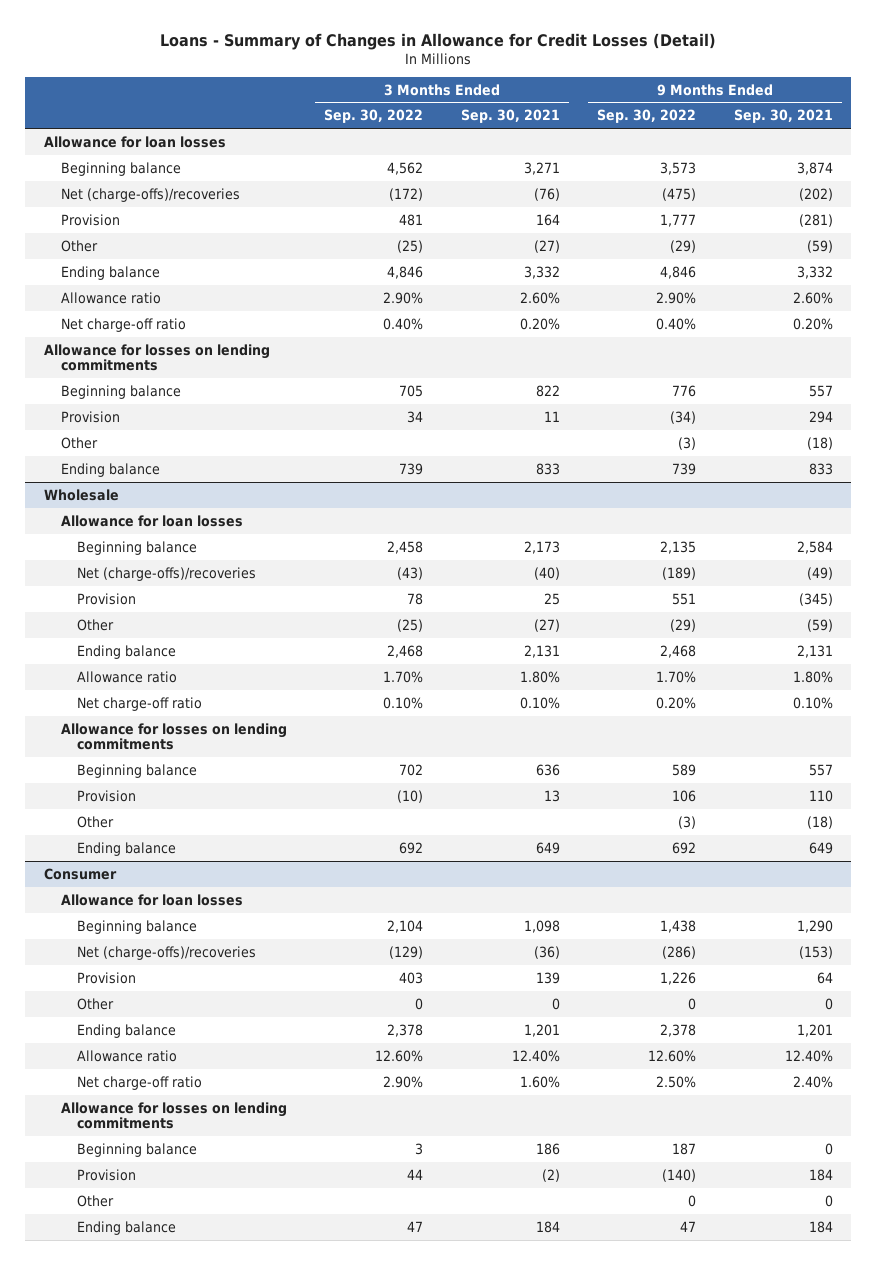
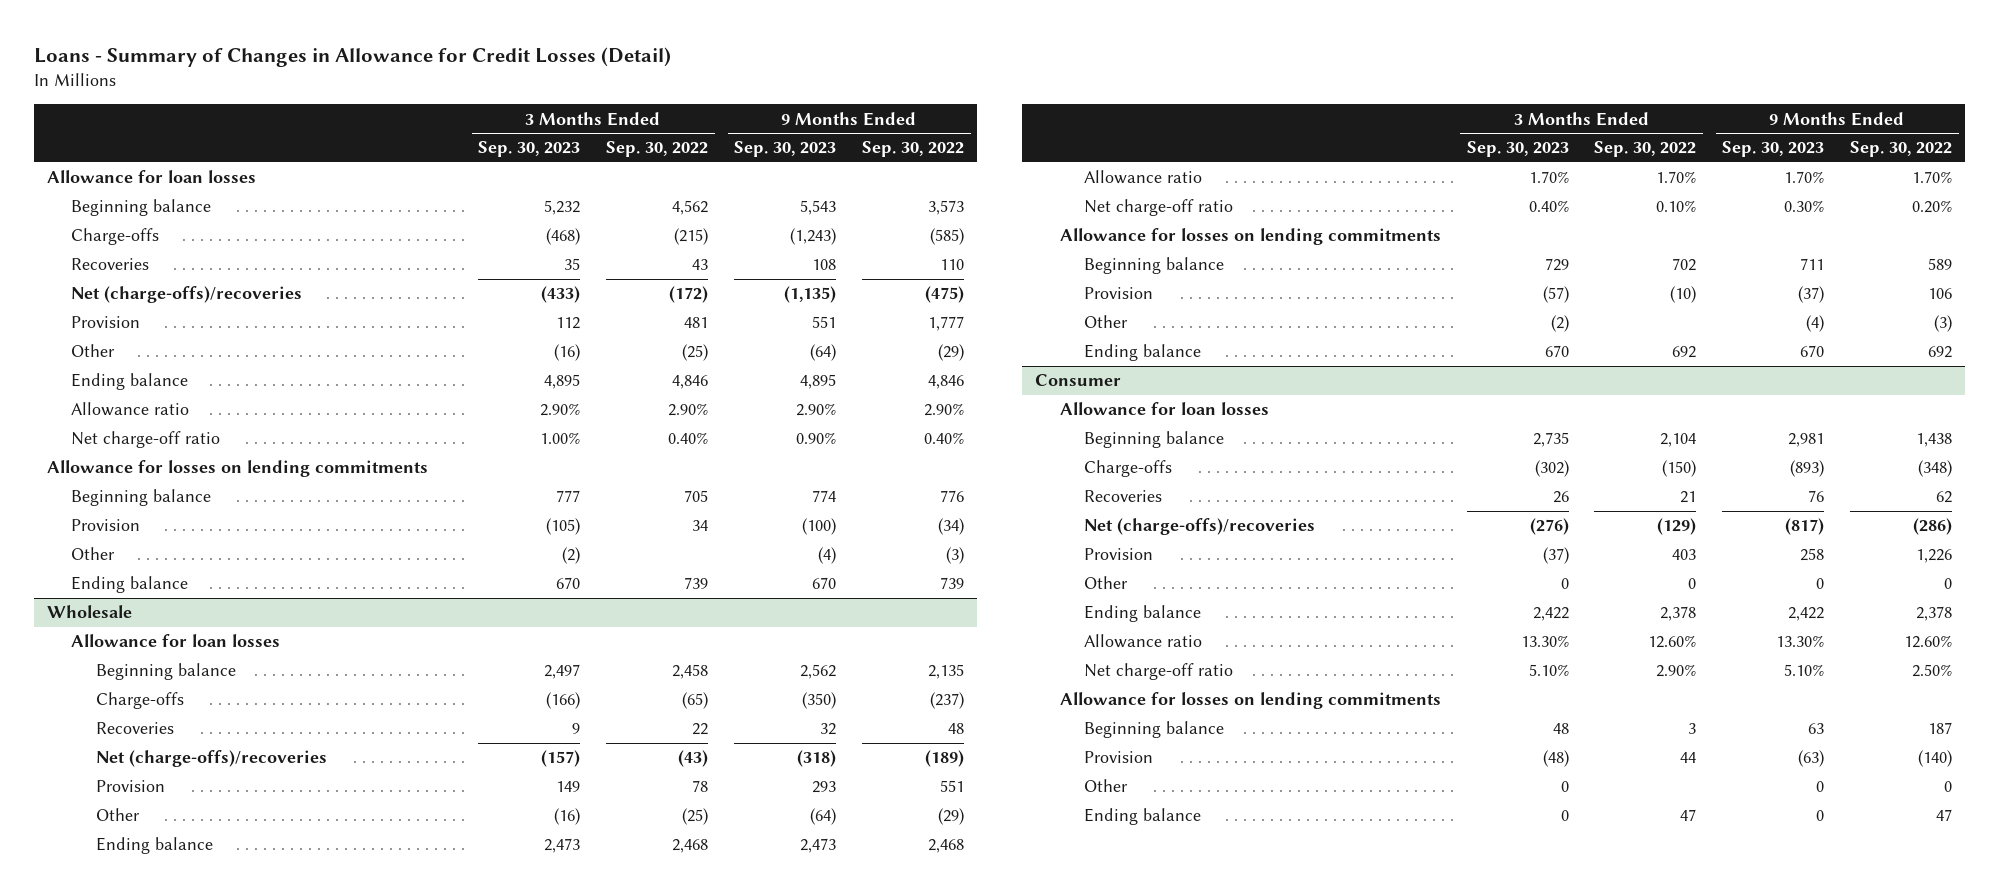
[460,109,560,124] Sep. 30, 2021 -> none
[733,109,833,124] Sep. 30, 2021 -> none
none -> [478,141,581,158] Sep. 30, 2023
none -> [734,141,837,158] Sep. 30, 2023
none -> [71,228,160,246] Charge-offs
none -> [71,258,150,271] Recoveries
none -> [95,692,184,710] Charge-offs
none -> [95,722,174,735] Recoveries
none -> [1083,460,1172,478] Charge-offs
none -> [1083,490,1162,503] Recoveries

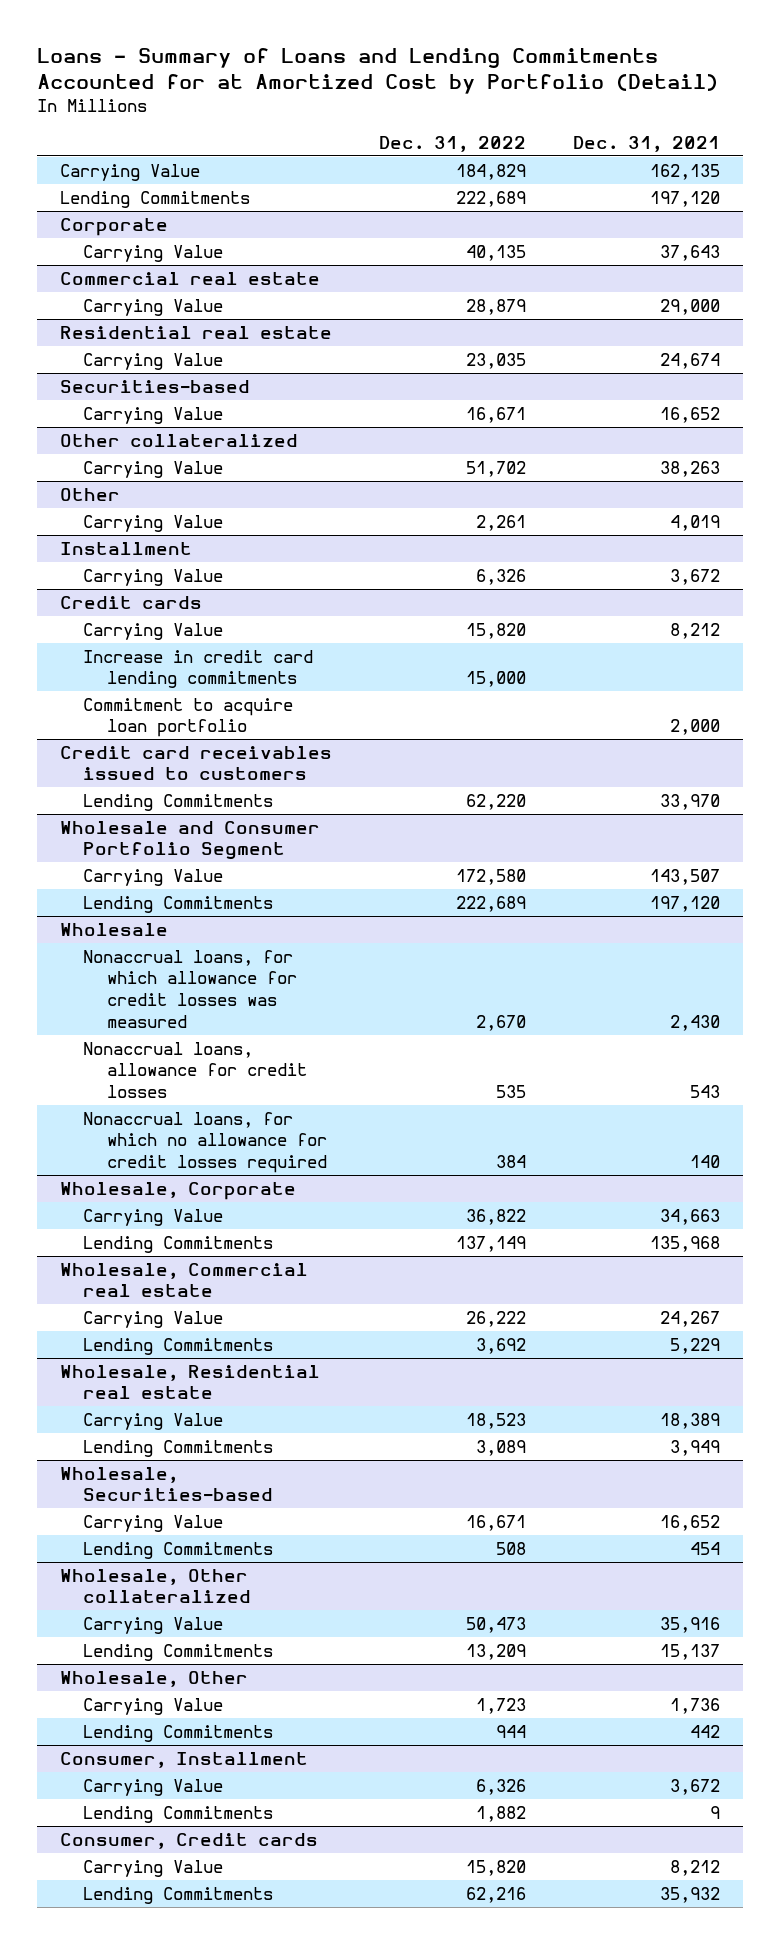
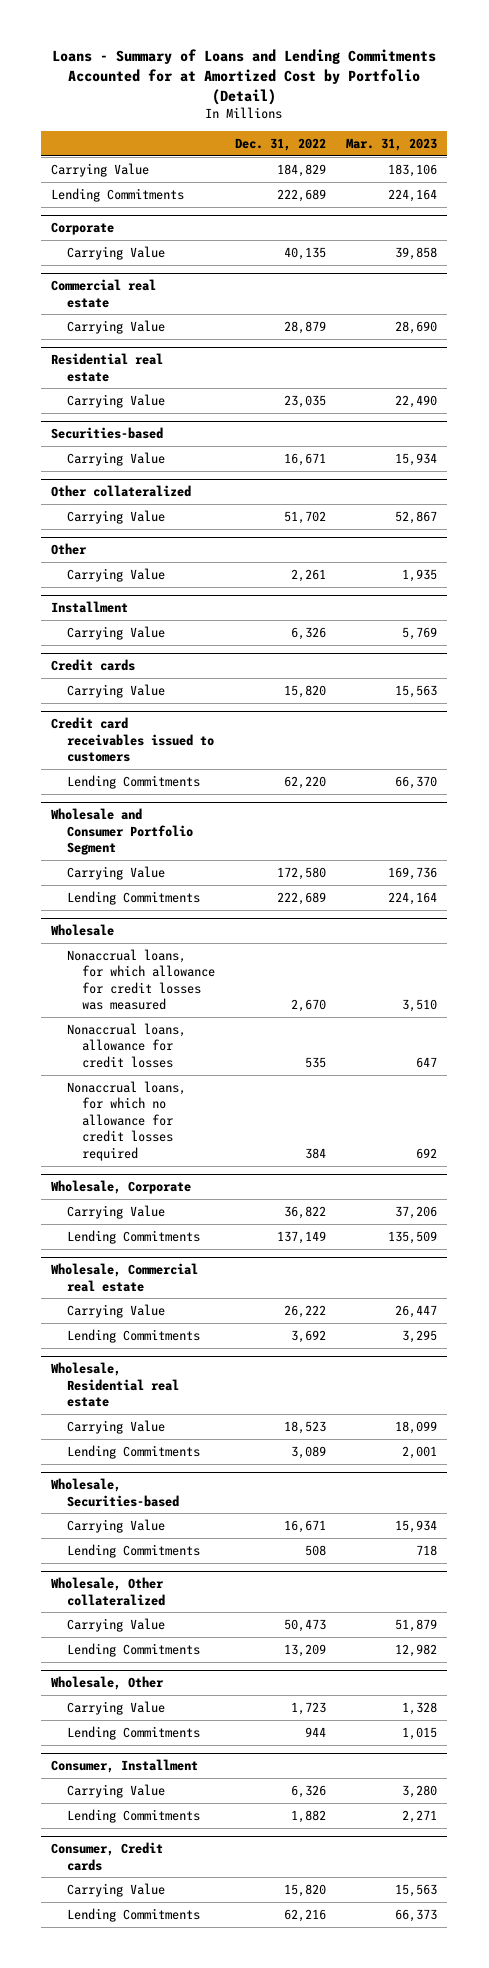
[572,135,720,152] Dec. 31, 2021 -> none
none -> [346,137,438,151] Mar. 31, 2023
[83,649,314,689] Increase in credit card lending commitments -> none
[83,697,294,738] Commitment to acquire loan portfolio -> none

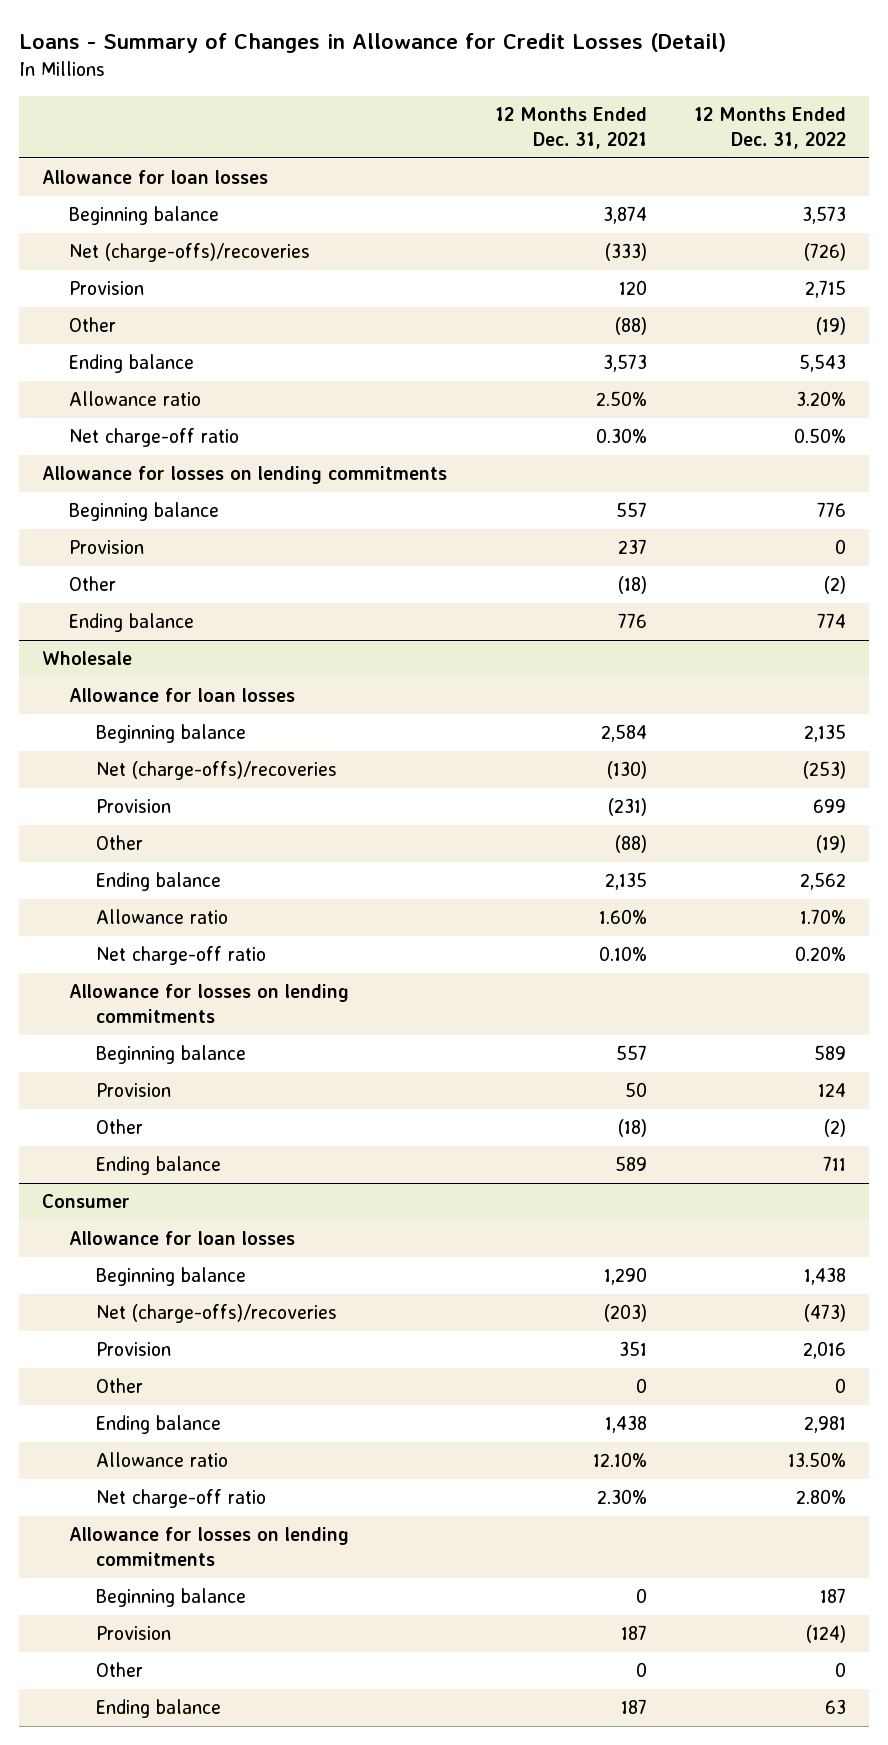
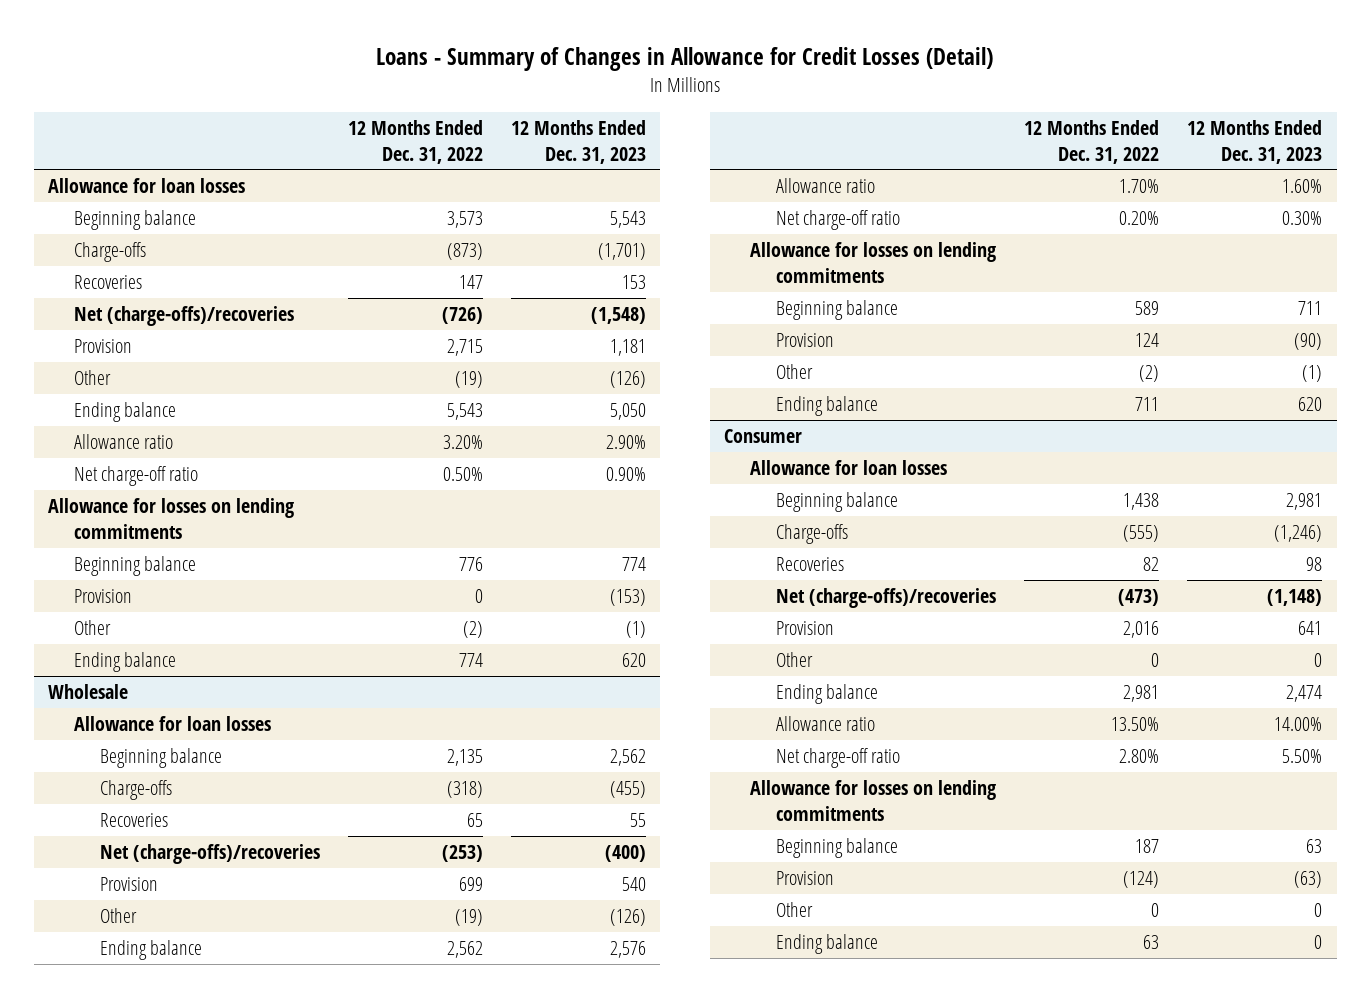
[494,107,647,149] 12 Months Ended Dec. 31, 2021 -> none
none -> [510,120,646,164] 12 Months Ended Dec. 31, 2023
none -> [73,242,146,263] Charge-offs
none -> [73,275,142,290] Recoveries
none -> [99,780,172,801] Charge-offs
none -> [99,813,168,828] Recoveries
none -> [776,524,849,545] Charge-offs
none -> [776,557,845,572] Recoveries

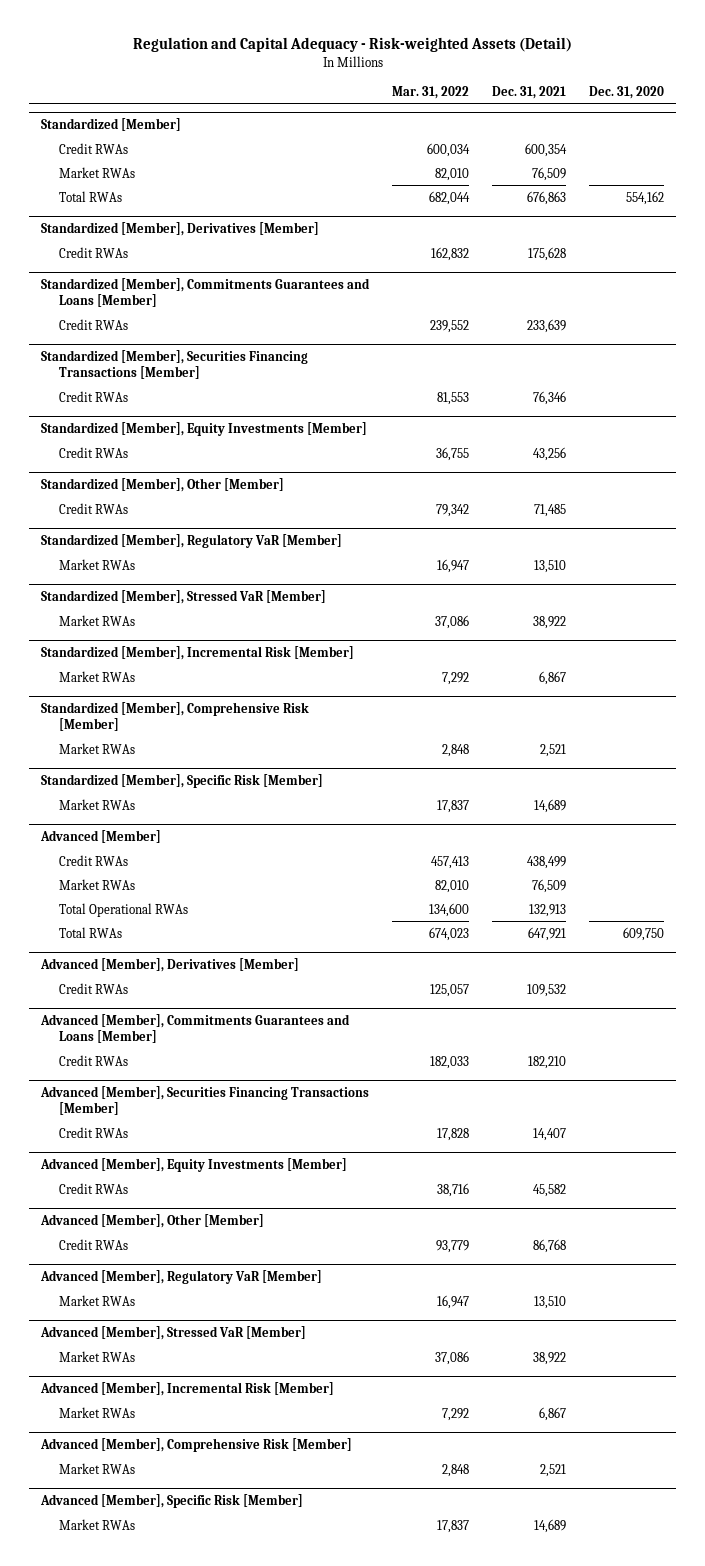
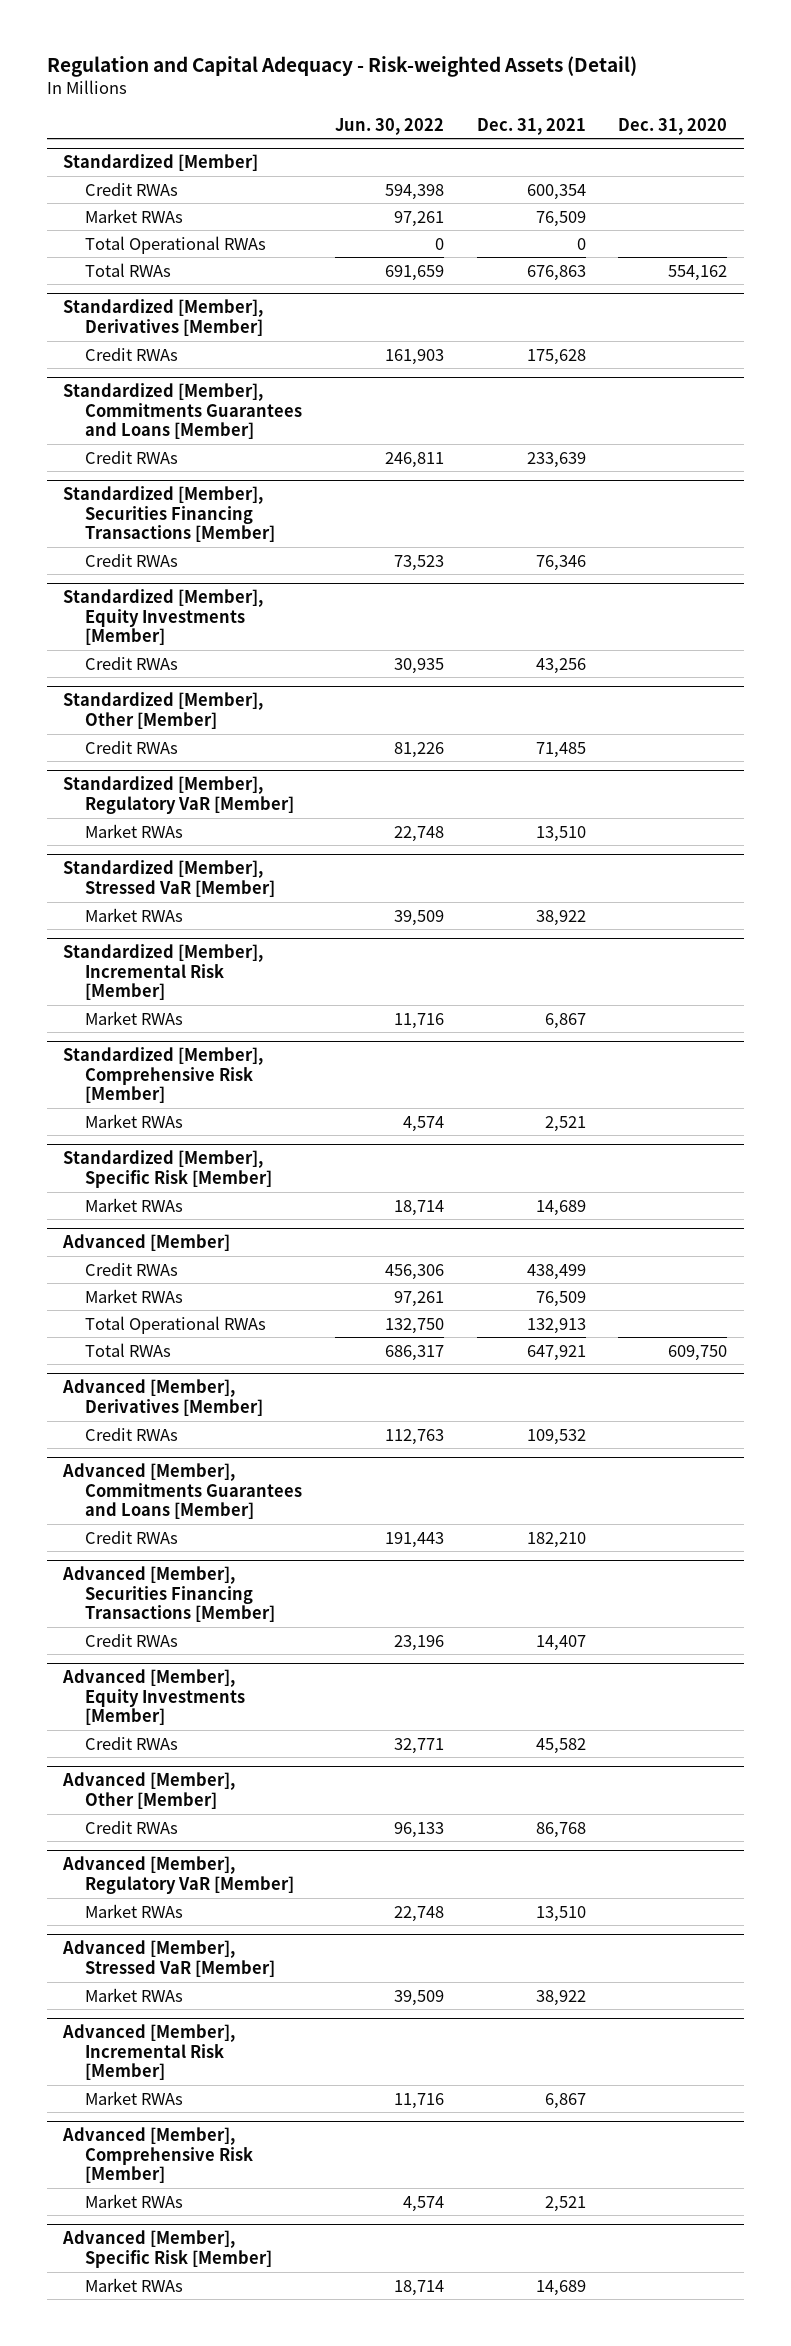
[391,86,469,100] Mar. 31, 2022 -> none
none -> [334,117,444,135] Jun. 30, 2022
none -> [85,235,267,254] Total Operational RWAs

